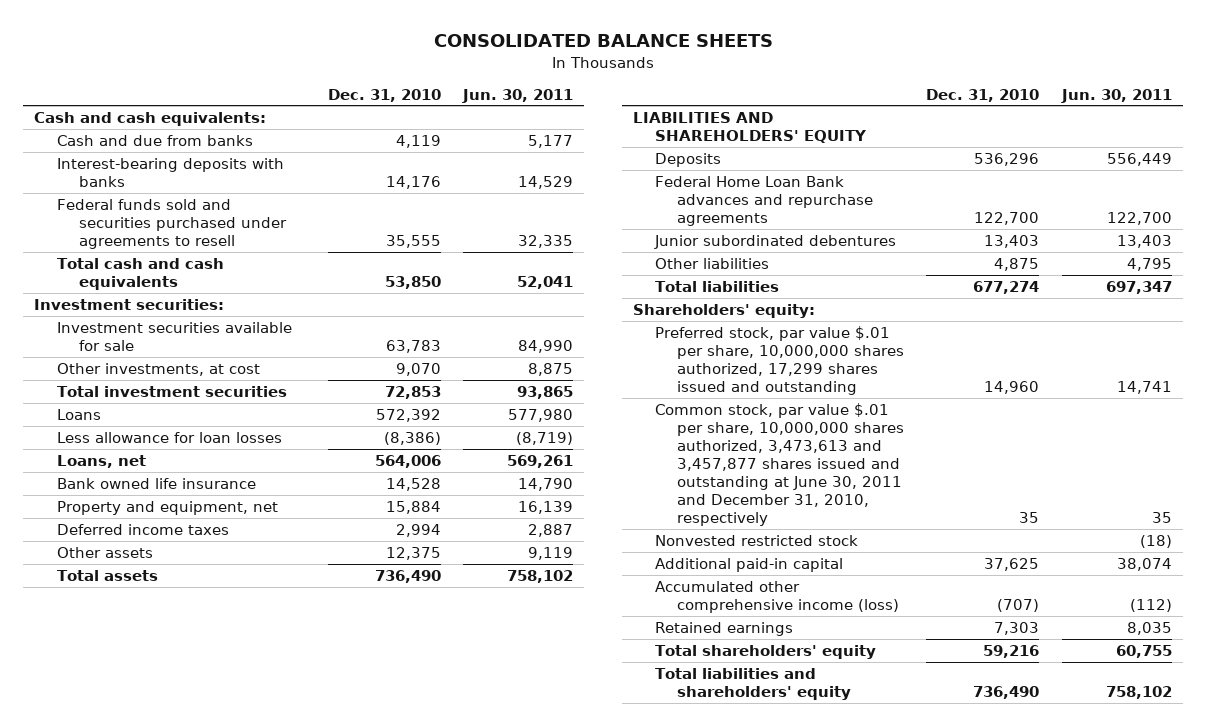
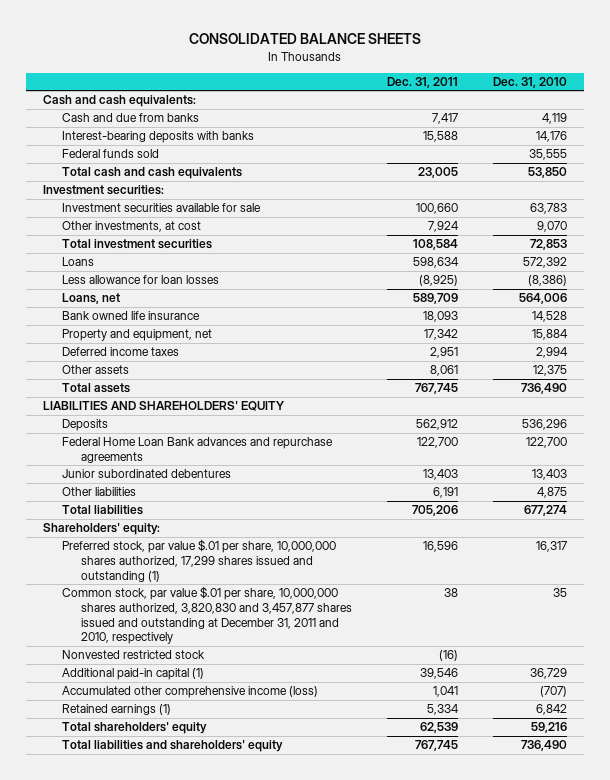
[461,88,573,103] Jun. 30, 2011 -> none
none -> [386,76,458,88] Dec. 31, 2011
[56,198,287,250] Federal funds sold and securities purchased under agreements to resell -> [61,149,159,159] Federal funds sold
[655,325,905,396] Preferred stock, par value $.01 per share, 10,000,000 shares authorized, 17,299 shares issued and outstanding -> [61,539,336,582] Preferred stock, par value $.01 per share, 10,000,000 shares authorized, 17,299 shares issued and outstanding (1)
[984,381,1040,395] 14,960 -> [535,541,567,553] 16,317
[655,402,905,527] Common stock, par value $.01 per share, 10,000,000 shares authorized, 3,473,613 and 3,457,877 shares issued and outstanding at June 30, 2011 and December 31, 2010, respectively -> [61,586,352,645] Common stock, par value $.01 per share, 10,000,000 shares authorized, 3,820,830 and 3,457,877 shares issued and outstanding at December 31, 2011 and 2010, respectively
[655,557,844,572] Additional paid-in capital -> [61,668,204,681] Additional paid-in capital (1)
[984,557,1040,571] 37,625 -> [529,668,567,680] 36,729
[655,621,794,636] Retained earnings -> [61,704,171,716] Retained earnings (1)
[994,621,1040,635] 7,303 -> [535,704,567,716] 6,842

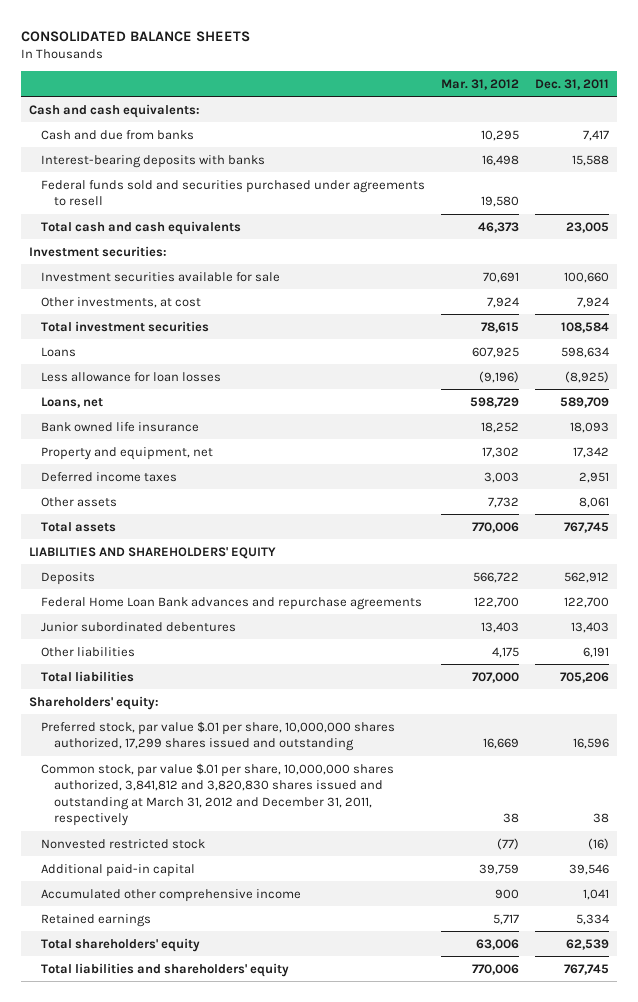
[492,76,567,88] Dec. 31, 2010 -> none
none -> [441,78,520,90] Mar. 31, 2012
[61,149,159,159] Federal funds sold -> none
none -> [41,179,426,207] Federal funds sold and securities purchased under agreements to resell
[61,539,336,582] Preferred stock, par value $.01 per share, 10,000,000 shares authorized, 17,299 shares issued and outstanding (1) -> [41,720,396,752] Preferred stock, par value $.01 per share, 10,000,000 shares authorized, 17,299 shares issued and outstanding
[61,586,352,645] Common stock, par value $.01 per share, 10,000,000 shares authorized, 3,820,830 and 3,457,877 shares issued and outstanding at December 31, 2011 and 2010, respectively -> [41,762,395,827] Common stock, par value $.01 per share, 10,000,000 shares authorized, 3,841,812 and 3,820,830 shares issued and outstanding at March 31, 2012 and December 31, 2011, respectively
[61,668,204,681] Additional paid-in capital (1) -> [41,863,196,877] Additional paid-in capital
[61,686,318,699] Accumulated other comprehensive income (loss) -> [41,888,302,902] Accumulated other comprehensive income
[61,704,171,716] Retained earnings (1) -> [41,913,152,927] Retained earnings

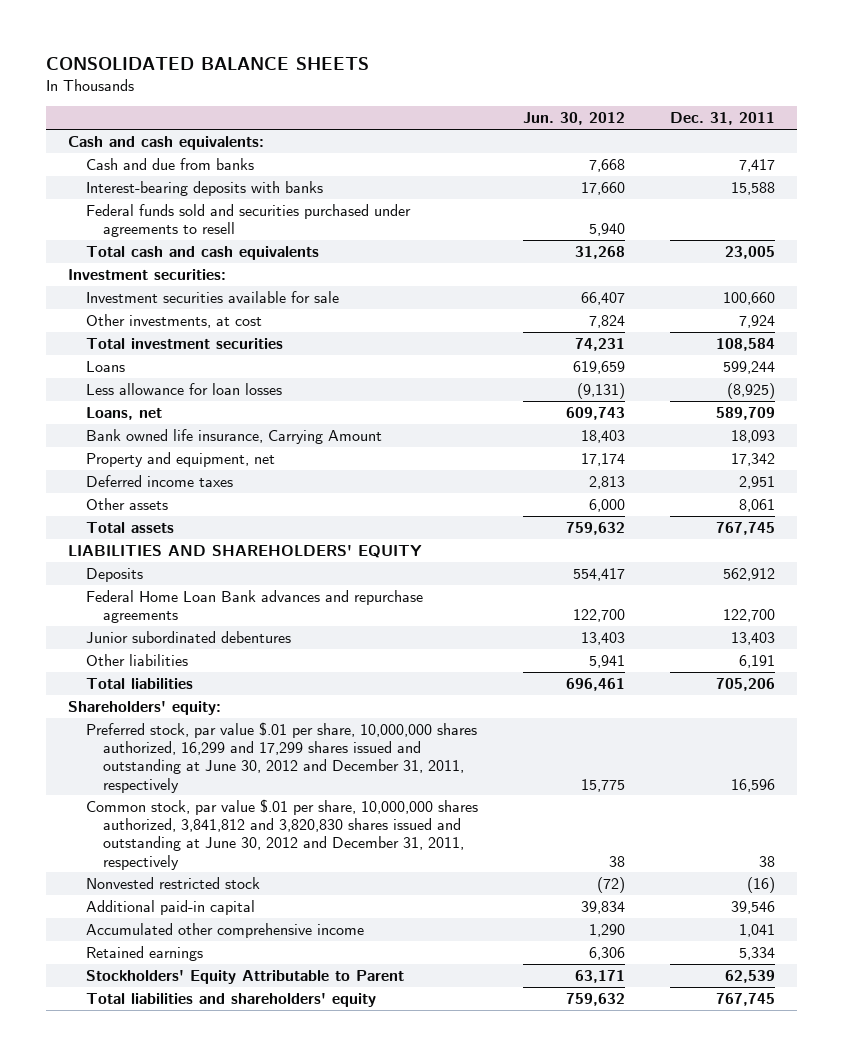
[441,78,520,90] Mar. 31, 2012 -> none
none -> [522,112,625,126] Jun. 30, 2012
[561,346,610,358] 598,634 -> [722,360,775,374] 599,244
[41,421,200,432] Bank owned life insurance -> [85,428,382,444] Bank owned life insurance, Carrying Amount
[41,720,396,752] Preferred stock, par value $.01 per share, 10,000,000 shares authorized, 17,299 shares issued and outstanding -> [85,721,477,793] Preferred stock, par value $.01 per share, 10,000,000 shares authorized, 16,299 and 17,299 shares issued and outstanding at June 30, 2012 and December 31, 2011, respectively
[41,762,395,827] Common stock, par value $.01 per share, 10,000,000 shares authorized, 3,841,812 and 3,820,830 shares issued and outstanding at March 31, 2012 and December 31, 2011, respectively -> [85,798,478,870] Common stock, par value $.01 per share, 10,000,000 shares authorized, 3,841,812 and 3,820,830 shares issued and outstanding at June 30, 2012 and December 31, 2011, respectively
[41,937,201,952] Total shareholders' equity -> [85,969,404,984] Stockholders' Equity Attributable to Parent

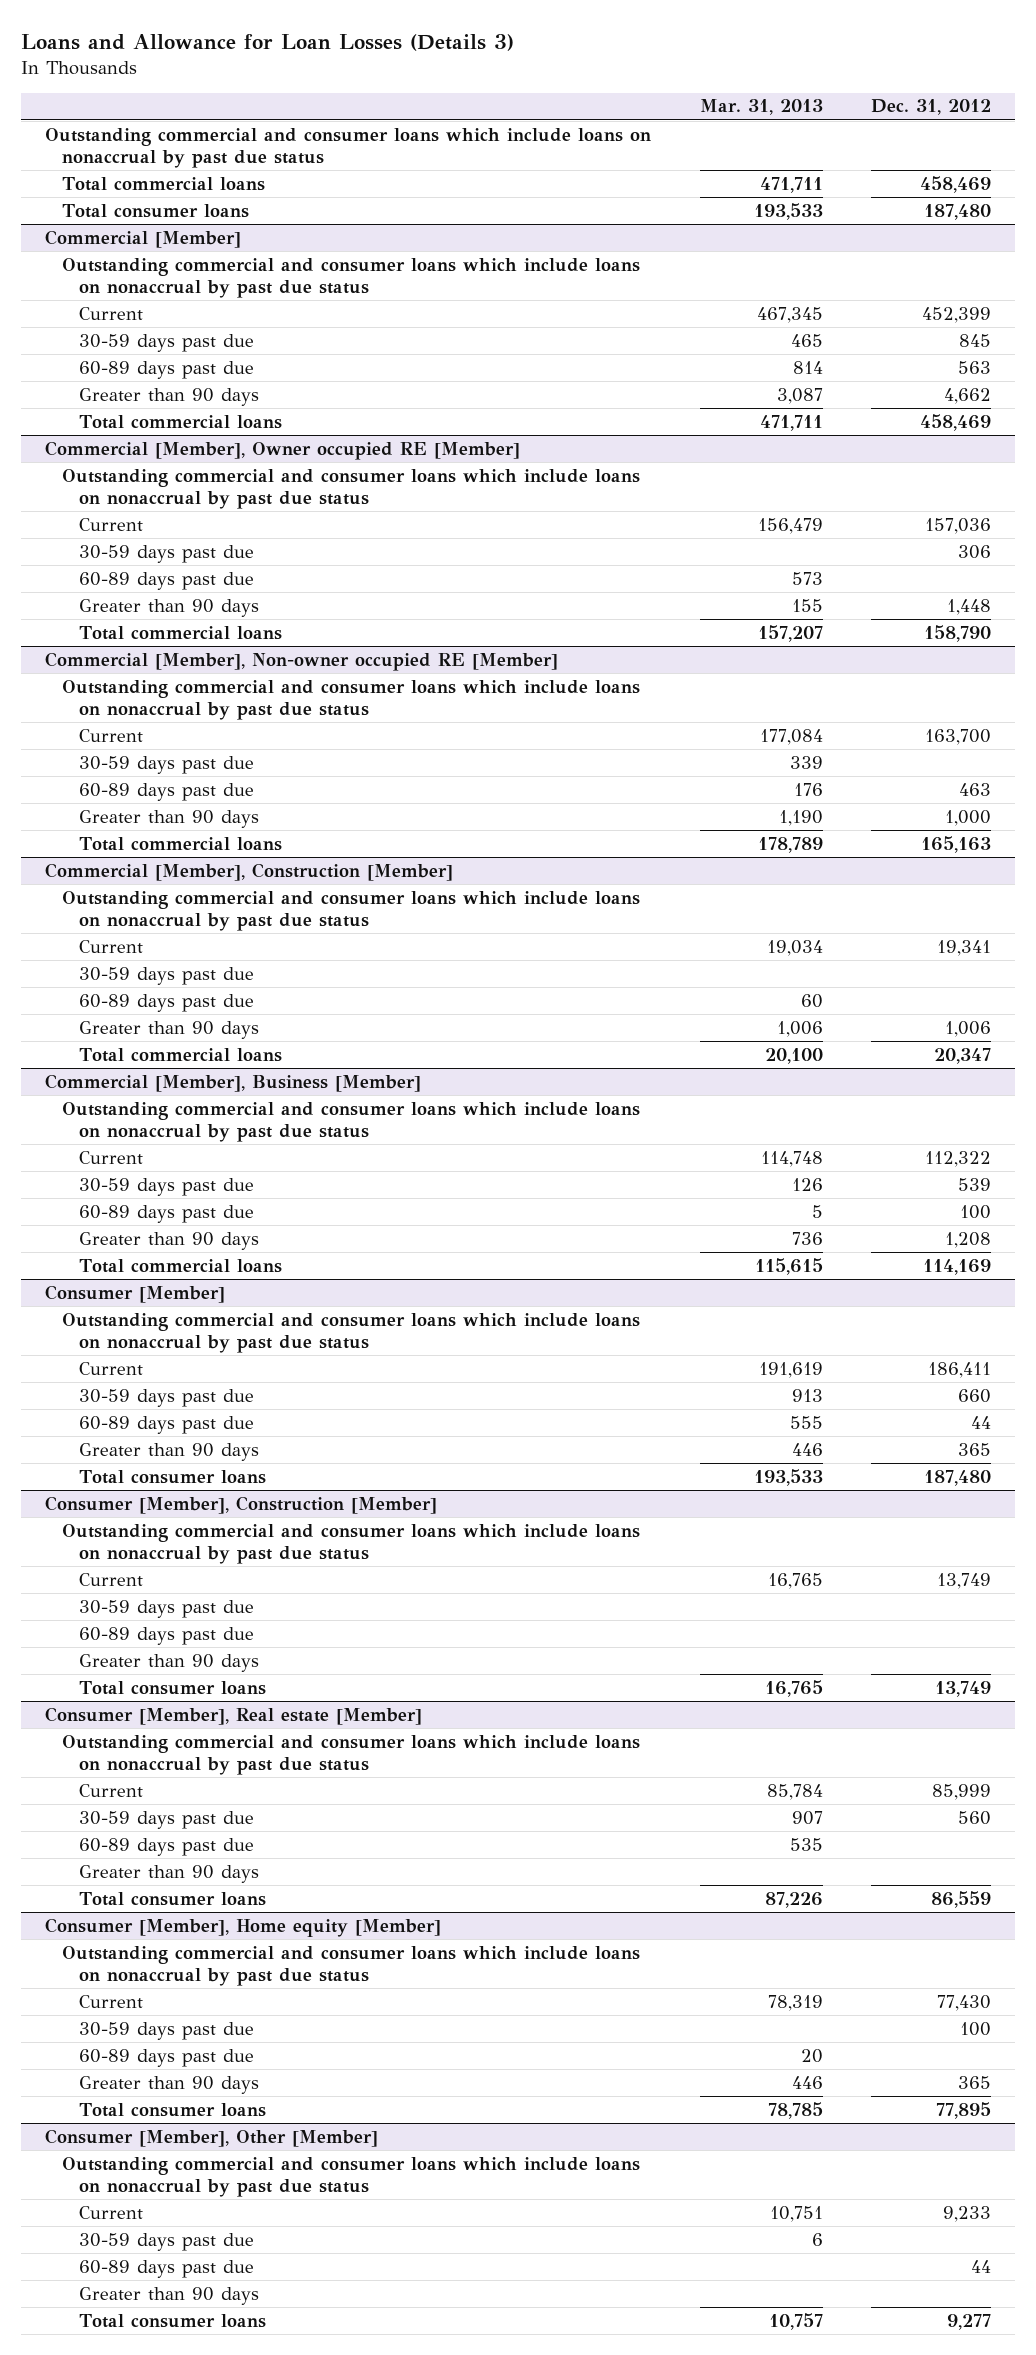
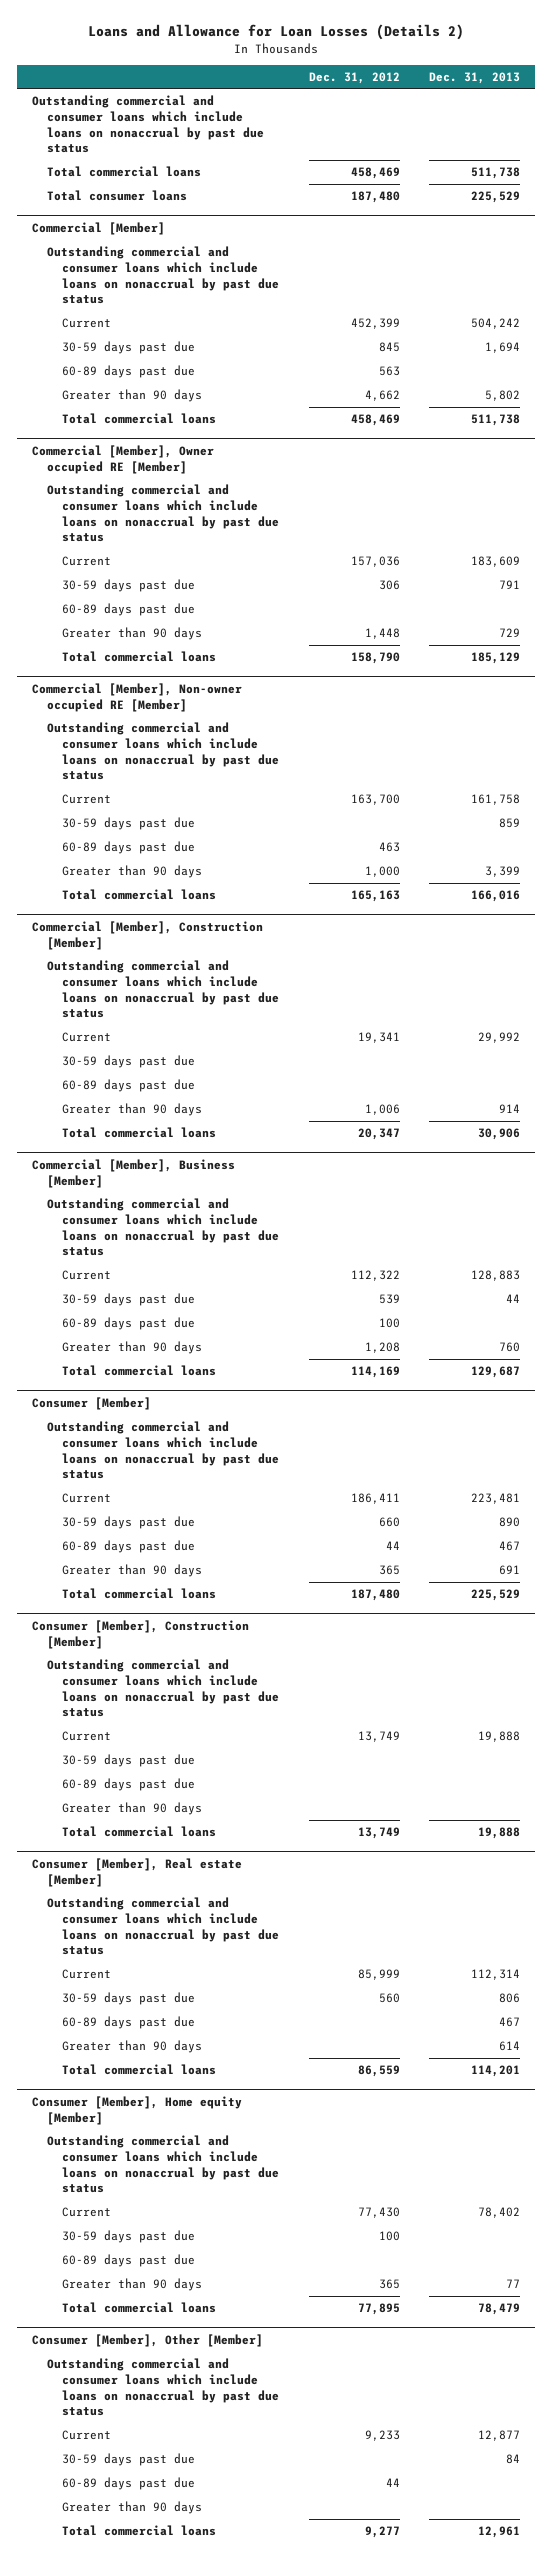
[20,34,514,52] Loans and Allowance for Loan Losses (Details 3) -> [87,24,464,41] Loans and Allowance for Loan Losses (Details 2)
[699,99,823,116] Mar. 31, 2013 -> none
none -> [429,71,521,84] Dec. 31, 2013
[78,1469,266,1484] Total consumer loans -> [62,1588,217,1600] Total commercial loans
[78,1680,266,1695] Total consumer loans -> [62,1826,217,1838] Total commercial loans
[78,1891,266,1906] Total consumer loans -> [62,2064,217,2076] Total commercial loans
[78,2102,266,2117] Total consumer loans -> [62,2302,217,2314] Total commercial loans
[78,2313,266,2328] Total consumer loans -> [62,2525,217,2537] Total commercial loans

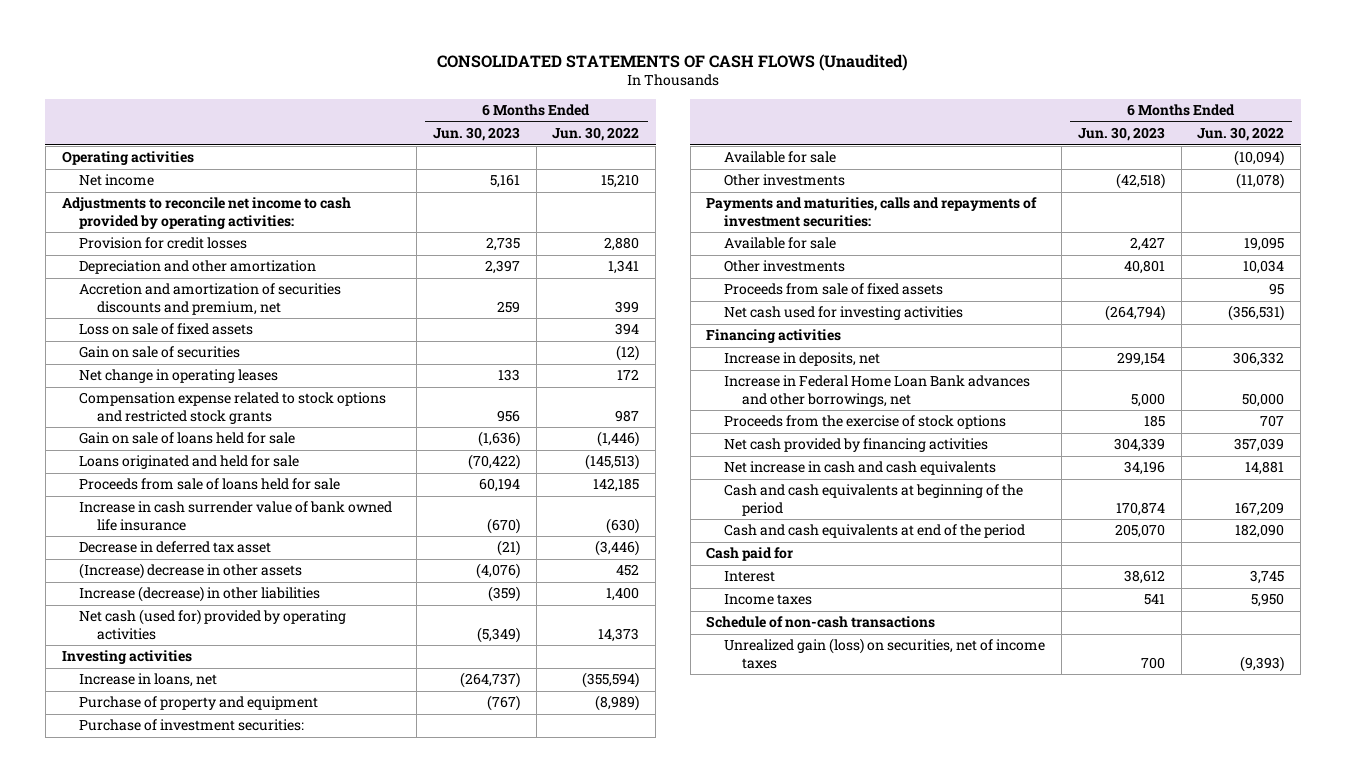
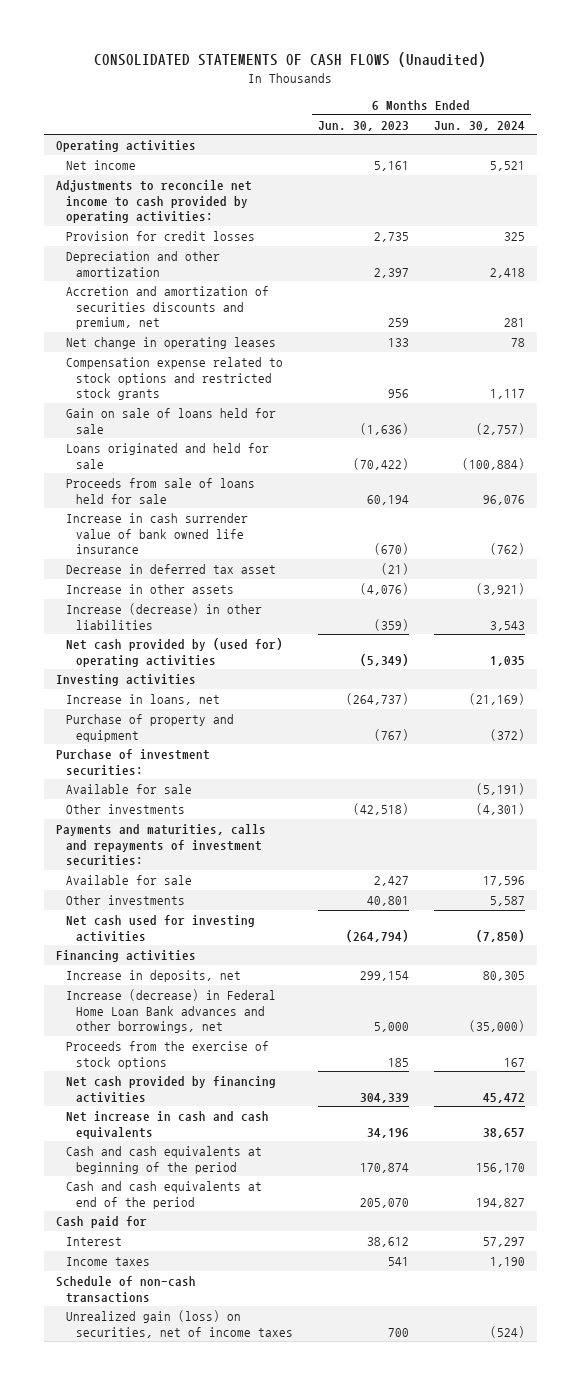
[552,127,640,142] Jun. 30, 2022 -> none
none -> [433,120,525,131] Jun. 30, 2024
[79,323,254,336] Loss on sale of fixed assets -> none
[79,346,241,359] Gain on sale of securities -> none
[79,563,303,580] (Increase) decrease in other assets -> [66,584,235,595] Increase in other assets
[79,609,347,640] Net cash (used for) provided by operating activities -> [66,638,284,667] Net cash provided by (used for) operating activities
[724,283,944,296] Proceeds from sale of fixed assets -> none
[724,375,1031,407] Increase in Federal Home Loan Bank advances and other borrowings, net -> [66,989,277,1034] Increase (decrease) in Federal Home Loan Bank advances and other borrowings, net

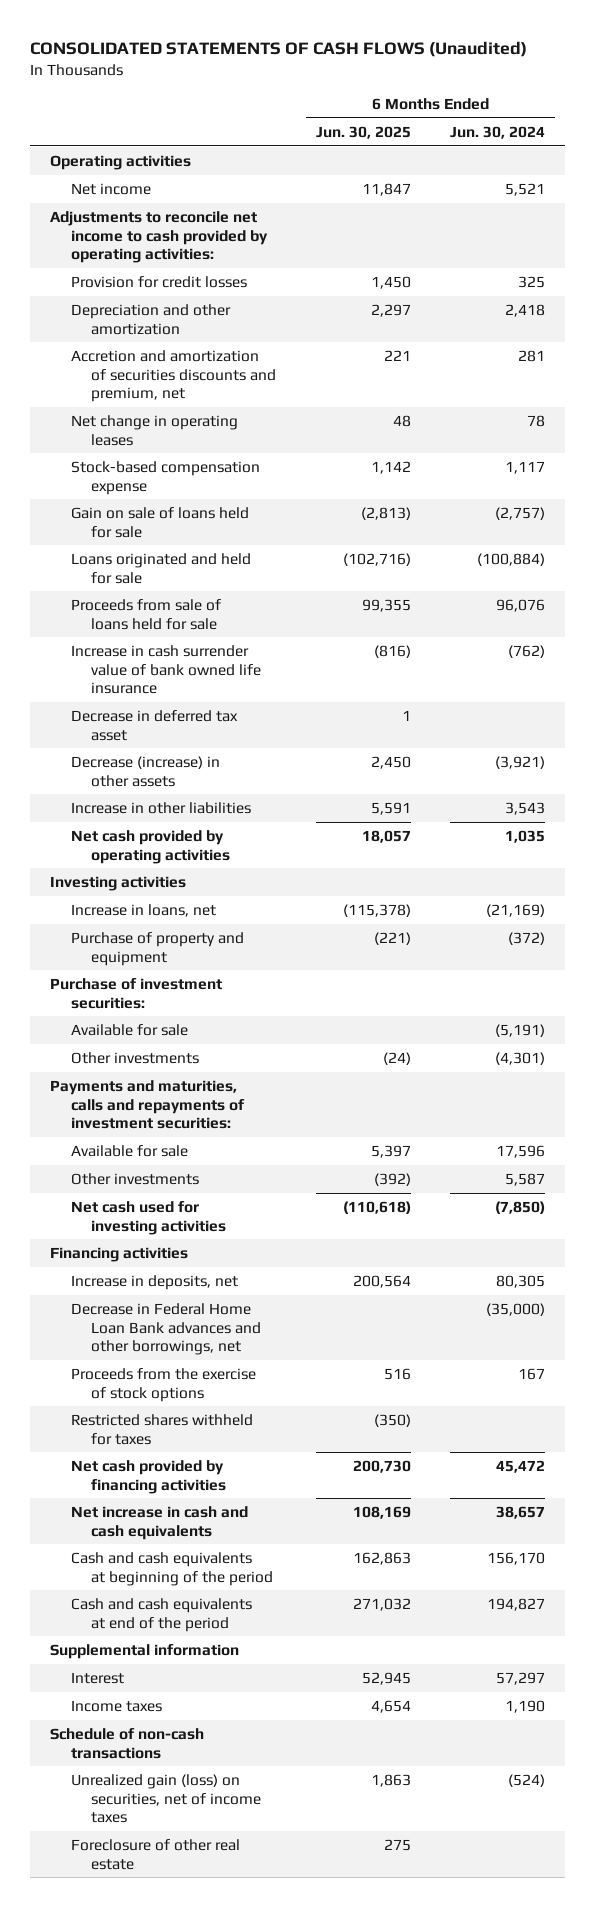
[317,120,409,131] Jun. 30, 2023 -> none
none -> [315,125,411,139] Jun. 30, 2025
[66,357,284,401] Compensation expense related to stock options and restricted stock grants -> [70,460,260,495] Stock-based compensation expense
[66,584,235,595] Increase in other assets -> [70,755,220,787] Decrease (increase) in other assets
[66,603,263,630] Increase (decrease) in other liabilities -> [70,801,251,814] Increase in other liabilities
[66,638,284,667] Net cash provided by (used for) operating activities -> [70,829,231,864] Net cash provided by operating activities
[66,989,277,1034] Increase (decrease) in Federal Home Loan Bank advances and other borrowings, net -> [70,1302,262,1356] Decrease in Federal Home Loan Bank advances and other borrowings, net
none -> [70,1413,253,1445] Restricted shares withheld for taxes
[56,1216,148,1229] Cash paid for -> none
none -> [50,1643,240,1659] Supplemental information
none -> [70,1838,240,1870] Foreclosure of other real estate

